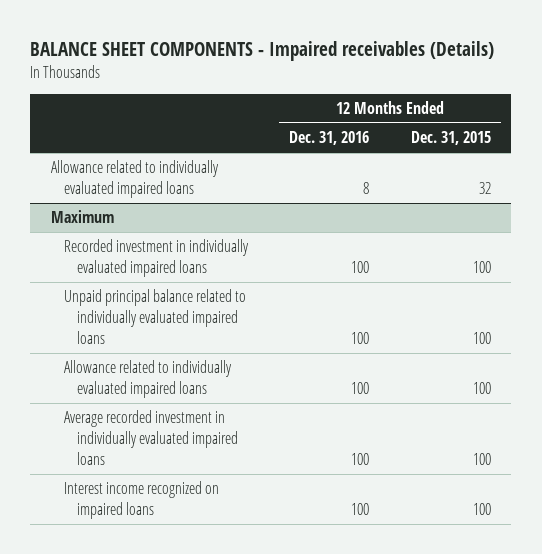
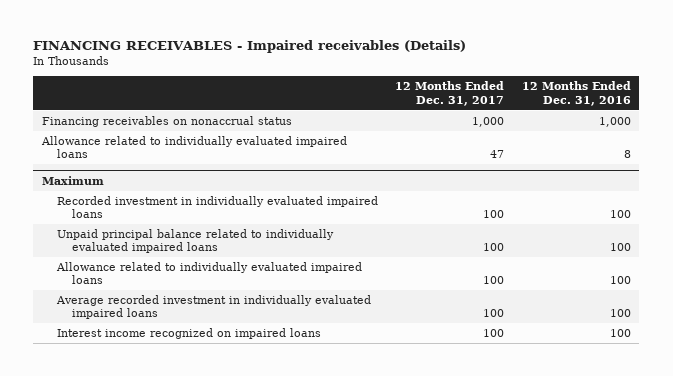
[30,40,495,61] BALANCE SHEET COMPONENTS - Impaired receivables (Details) -> [33,40,467,54] FINANCING RECEIVABLES - Impaired receivables (Details)
[410,131,491,146] Dec. 31, 2015 -> none
none -> [395,81,505,106] 12 Months Ended Dec. 31, 2017
none -> [41,115,292,127] Financing receivables on nonaccrual status

